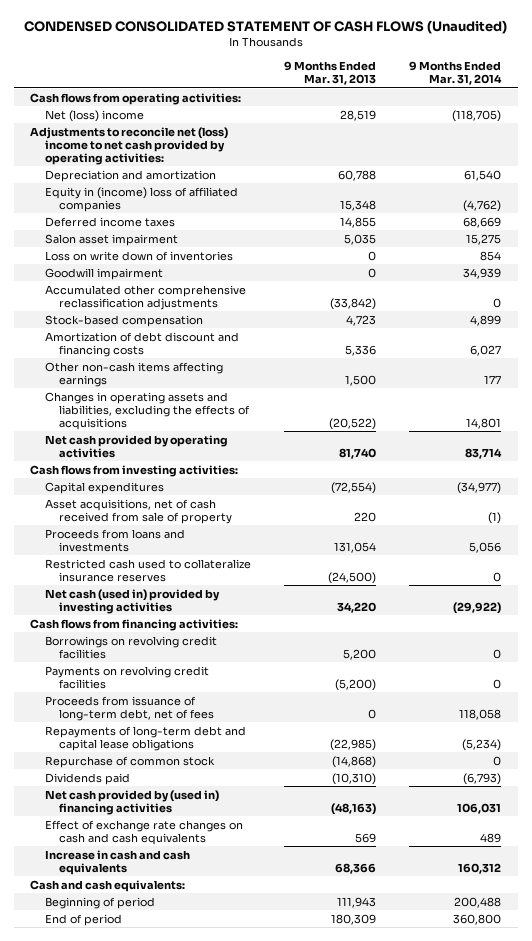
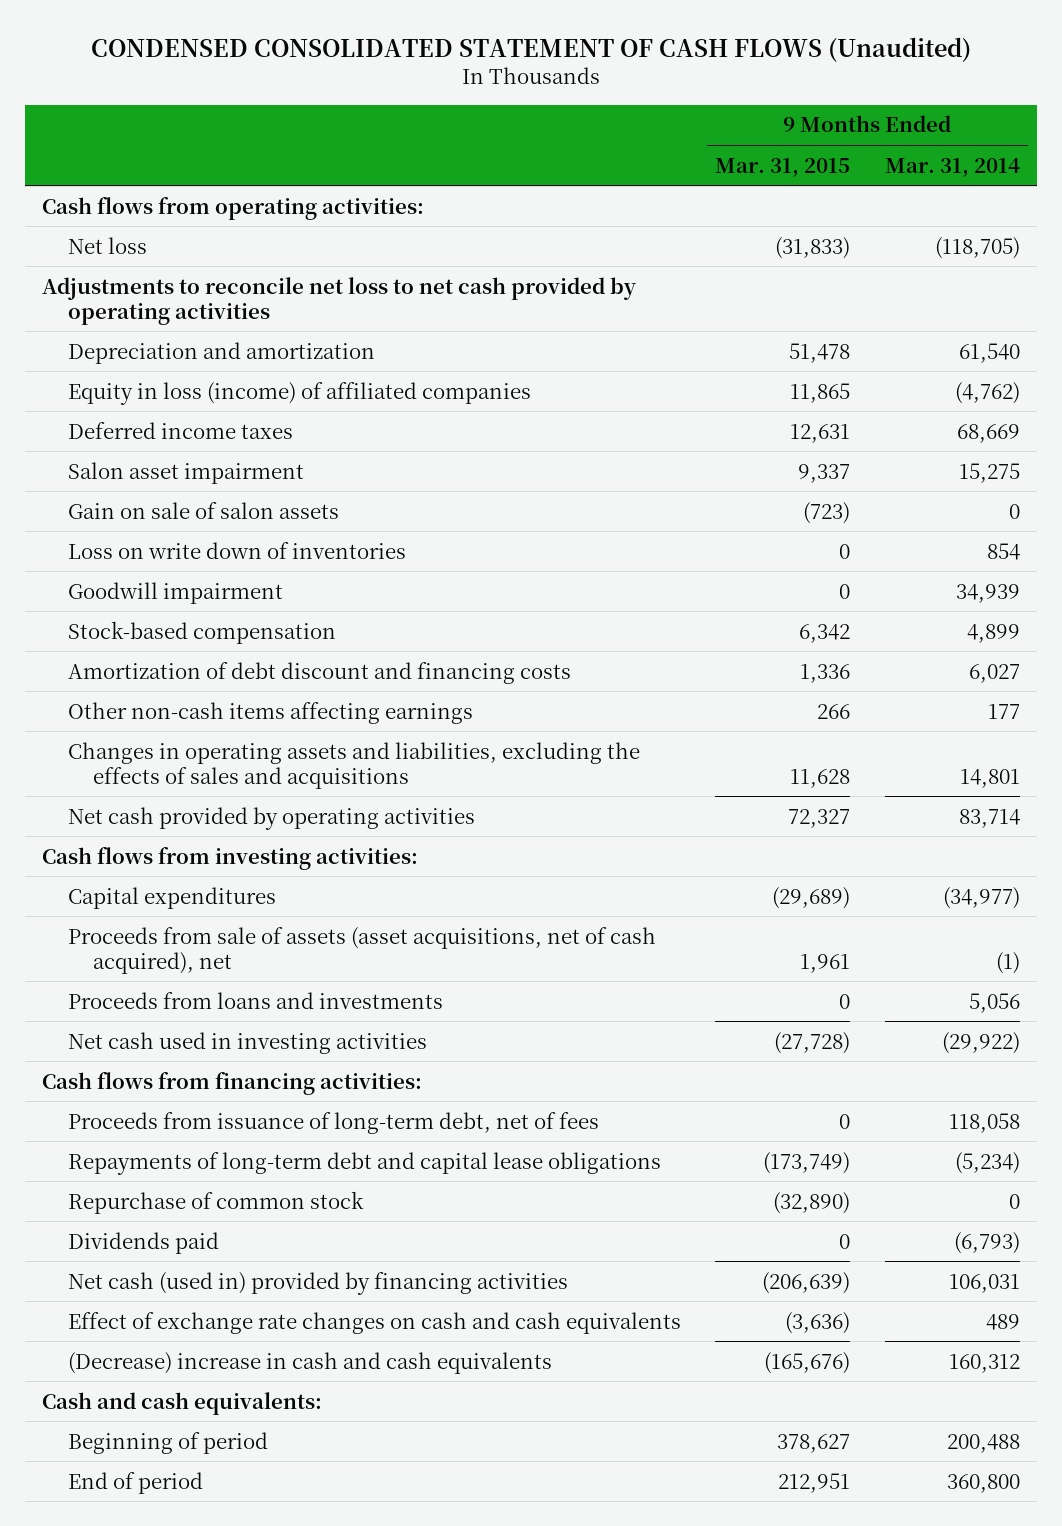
[284,60,377,86] 9 Months Ended Mar. 31, 2013 -> none
none -> [715,157,851,177] Mar. 31, 2015
[44,109,144,122] Net (loss) income -> [67,236,147,254] Net loss
[30,126,229,165] Adjustments to reconcile net (loss) income to net cash provided by operating activities: -> [42,276,637,325] Adjustments to reconcile net loss to net cash provided by operating activities
[44,186,238,212] Equity in (income) loss of affiliated companies -> [67,381,531,405] Equity in loss (income) of affiliated companies
none -> [67,501,339,519] Gain on sale of salon assets
[44,284,246,310] Accumulated other comprehensive reclassification adjustments -> none
[44,391,250,430] Changes in operating assets and liabilities, excluding the effects of acquisitions -> [67,741,640,789] Changes in operating assets and liabilities, excluding the effects of sales and acquisitions
[44,498,232,524] Asset acquisitions, net of cash received from sale of property -> [67,926,656,974] Proceeds from sale of assets (asset acquisitions, net of cash acquired), net
[44,558,251,582] Restricted cash used to collateralize insurance reserves -> none
[44,588,220,614] Net cash (used in) provided by investing activities -> [67,1031,427,1054] Net cash used in investing activities
[44,635,217,659] Borrowings on revolving credit facilities -> none
[44,665,209,689] Payments on revolving credit facilities -> none
[44,789,219,815] Net cash provided by (used in) financing activities -> [67,1271,568,1295] Net cash (used in) provided by financing activities
[44,849,190,875] Increase in cash and cash equivalents -> [67,1351,552,1374] (Decrease) increase in cash and cash equivalents

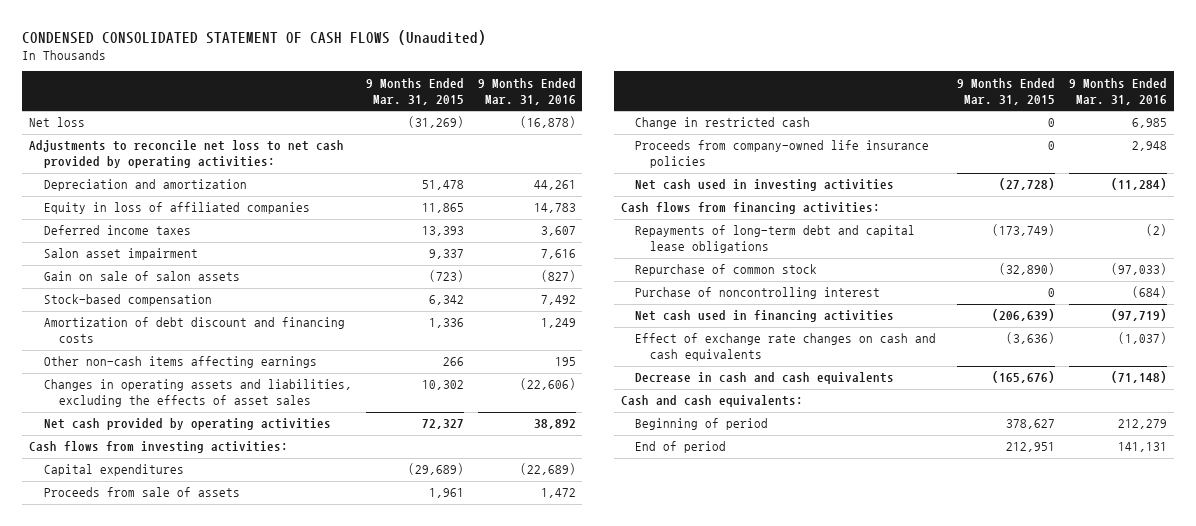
[884,157,1020,177] Mar. 31, 2014 -> none
none -> [477,77,576,105] 9 Months Ended Mar. 31, 2016
[42,196,425,220] Cash flows from operating activities: -> none
[775,236,851,259] (31,833) -> [407,116,464,129] (31,269)
[42,276,637,325] Adjustments to reconcile net loss to net cash provided by operating activities -> [29,140,345,169] Adjustments to reconcile net loss to net cash provided by operating activities:
[67,381,531,405] Equity in loss (income) of affiliated companies -> [43,202,310,215] Equity in loss of affiliated companies
[790,423,851,443] 12,631 -> [421,226,464,237] 13,393
[67,541,406,559] Loss on write down of inventories -> none
[67,581,283,604] Goodwill impairment -> none
[67,741,640,789] Changes in operating assets and liabilities, excluding the effects of sales and acquisitions -> [43,379,352,408] Changes in operating assets and liabilities, excluding the effects of asset sales
[790,768,851,788] 11,628 -> [421,380,464,391] 10,302
[67,991,443,1009] Proceeds from loans and investments -> none
[67,926,656,974] Proceeds from sale of assets (asset acquisitions, net of cash acquired), net -> [43,487,240,498] Proceeds from sale of assets
none -> [635,117,811,130] Change in restricted cash
none -> [635,140,930,169] Proceeds from company-owned life insurance policies
[67,1111,599,1134] Proceeds from issuance of long-term debt, net of fees -> none
[67,1231,219,1254] Dividends paid -> none
none -> [635,287,881,300] Purchase of noncontrolling interest
[67,1271,568,1295] Net cash (used in) provided by financing activities -> [635,310,895,323] Net cash used in financing activities
[67,1351,552,1374] (Decrease) increase in cash and cash equivalents -> [635,372,895,385] Decrease in cash and cash equivalents

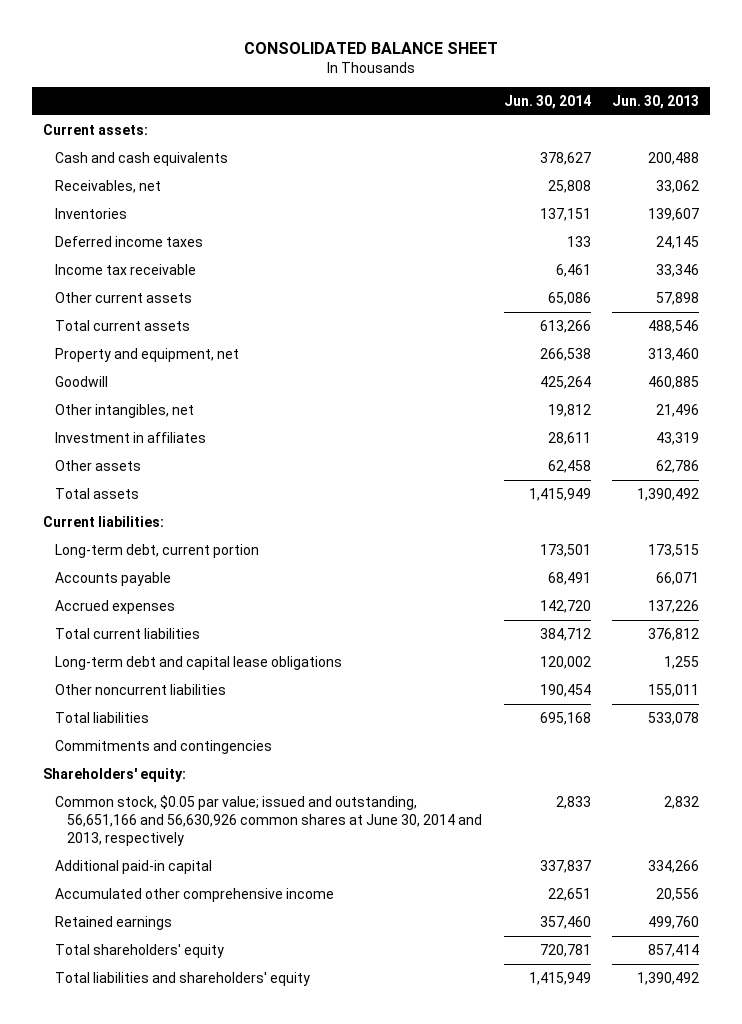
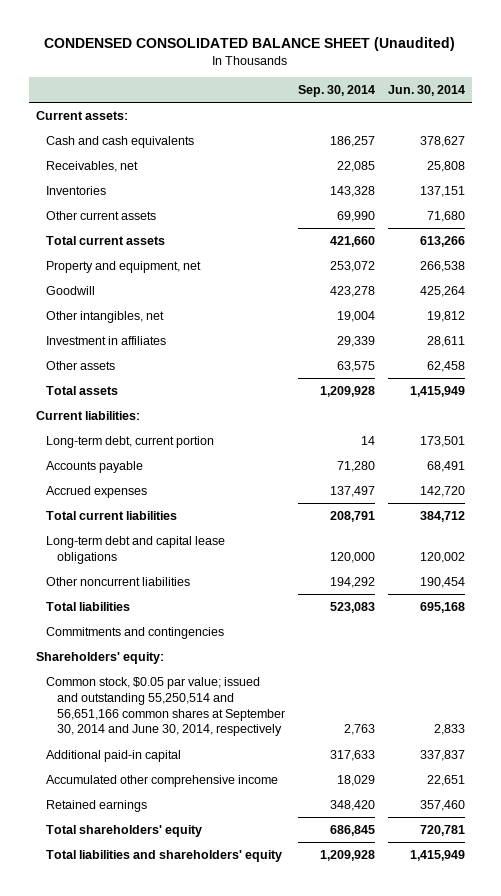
[244,41,499,54] CONSOLIDATED BALANCE SHEET -> [44,37,456,52] CONDENSED CONSOLIDATED BALANCE SHEET (Unaudited)
[612,94,700,109] Jun. 30, 2013 -> none
none -> [297,84,375,97] Sep. 30, 2014
[54,235,203,247] Deferred income taxes -> none
[54,263,196,275] Income tax receivable -> none
[547,291,591,305] 65,086 -> [427,210,466,222] 71,680
[54,794,482,847] Common stock, $0.05 par value; issued and outstanding, 56,651,166 and 56,630,926 common shares at June 30, 2014 and 2013, respectively -> [46,676,285,737] Common stock, $0.05 par value; issued and outstanding 55,250,514 and 56,651,166 common shares at September 30, 2014 and June 30, 2014, respectively

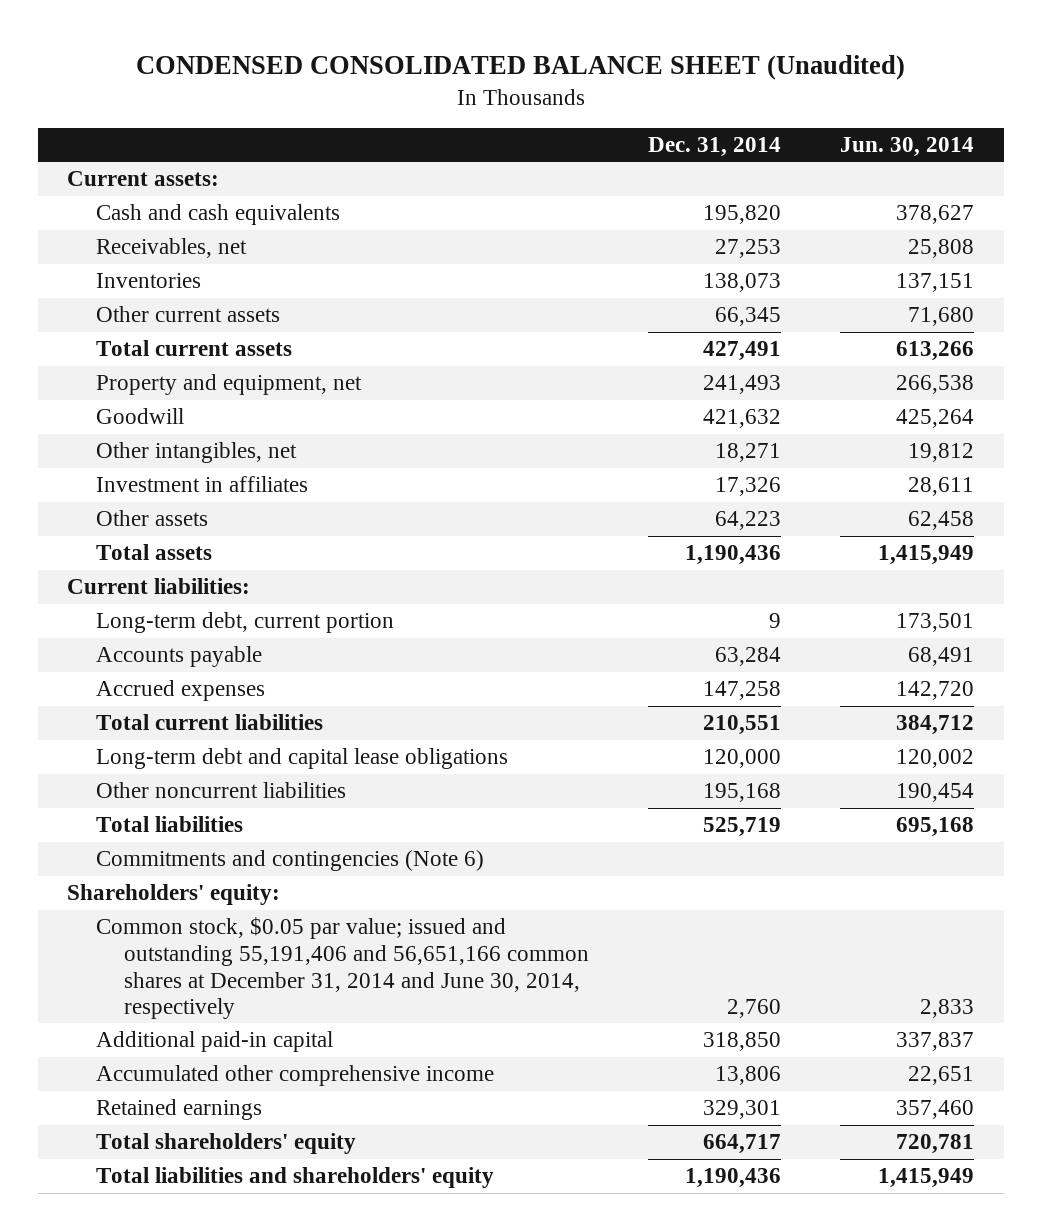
[297,84,375,97] Sep. 30, 2014 -> none
none -> [648,137,782,158] Dec. 31, 2014
[46,626,225,639] Commitments and contingencies -> [95,850,484,872] Commitments and contingencies (Note 6)
[46,676,285,737] Common stock, $0.05 par value; issued and outstanding 55,250,514 and 56,651,166 common shares at September 30, 2014 and June 30, 2014, respectively -> [95,917,590,1020] Common stock, $0.05 par value; issued and outstanding 55,191,406 and 56,651,166 common shares at December 31, 2014 and June 30, 2014, respectively

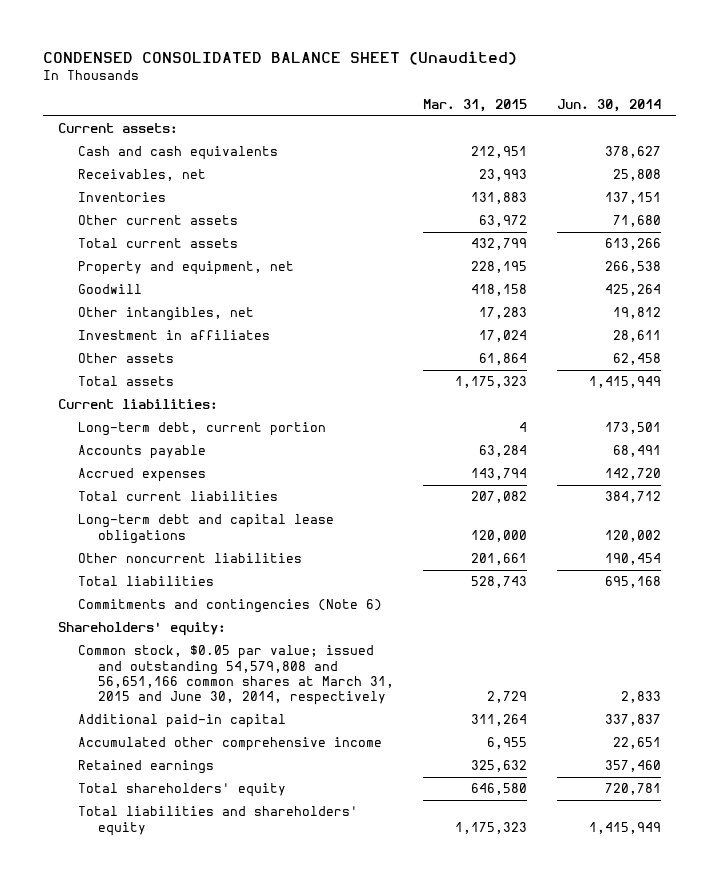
[648,137,782,158] Dec. 31, 2014 -> none
none -> [423,98,528,112] Mar. 31, 2015
[95,917,590,1020] Common stock, $0.05 par value; issued and outstanding 55,191,406 and 56,651,166 common shares at December 31, 2014 and June 30, 2014, respectively -> [77,645,394,706] Common stock, $0.05 par value; issued and outstanding 54,579,808 and 56,651,166 common shares at March 31, 2015 and June 30, 2014, respectively

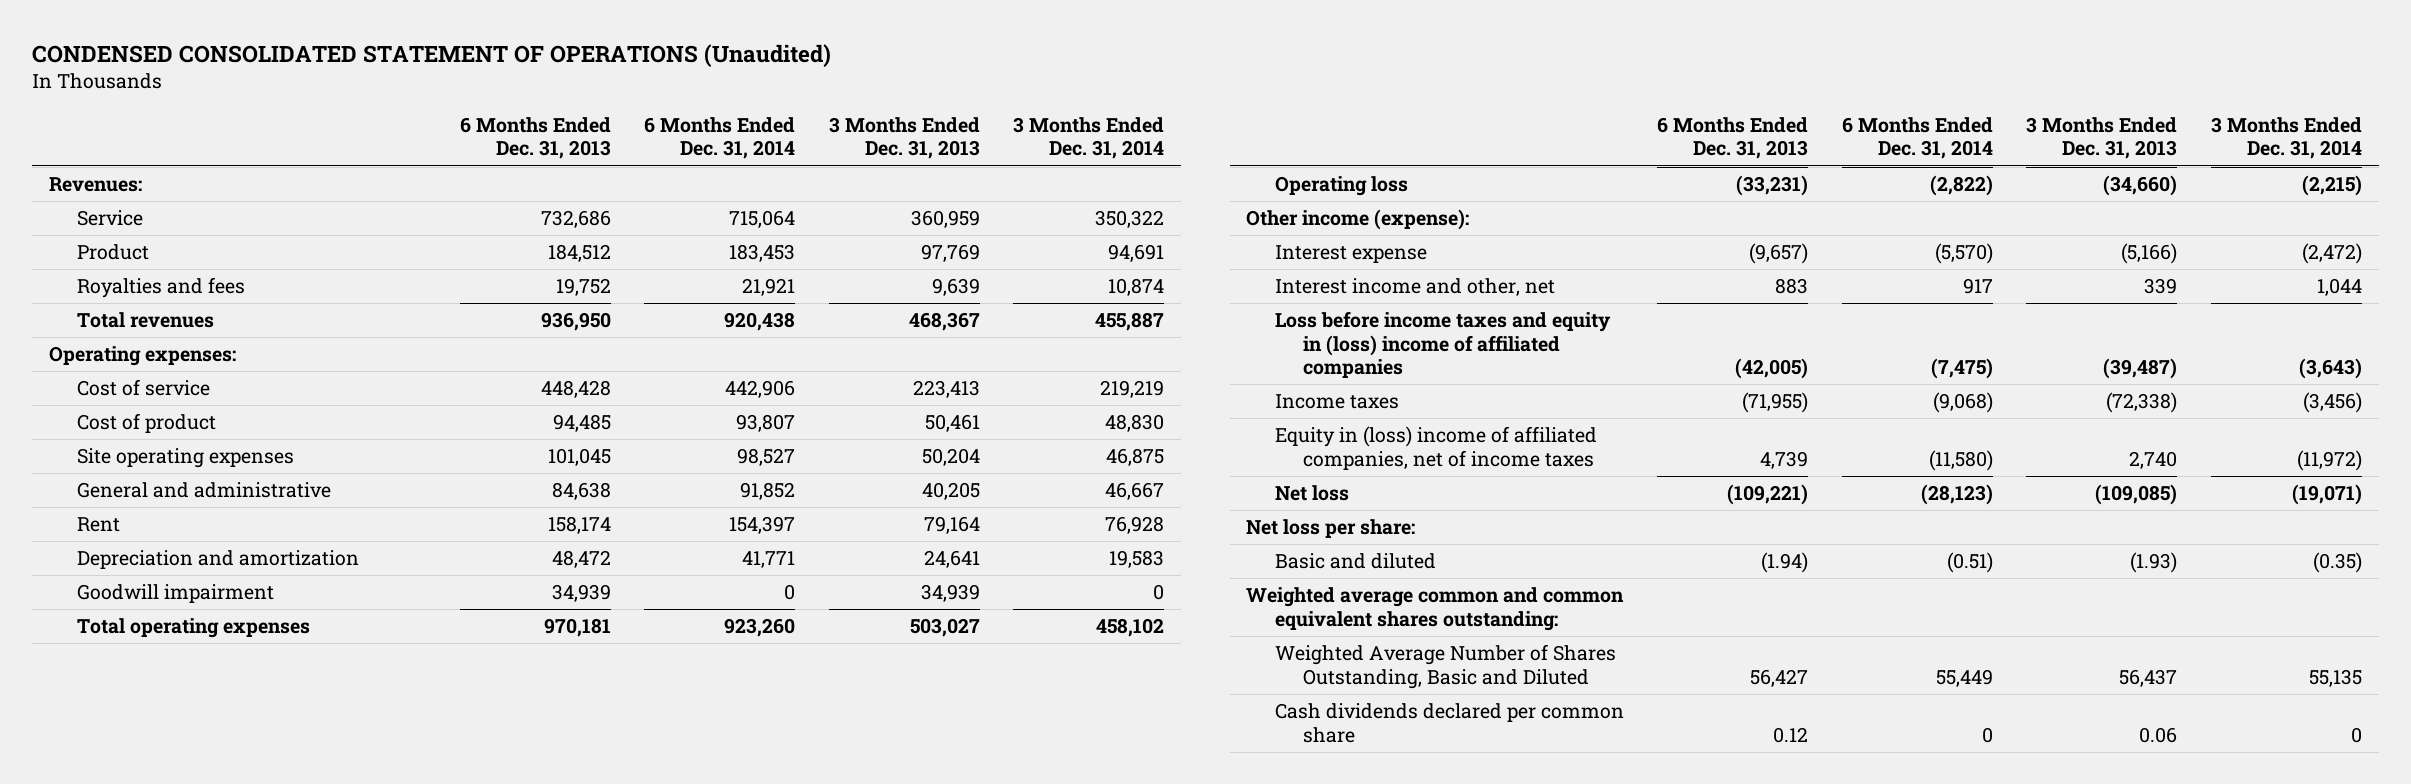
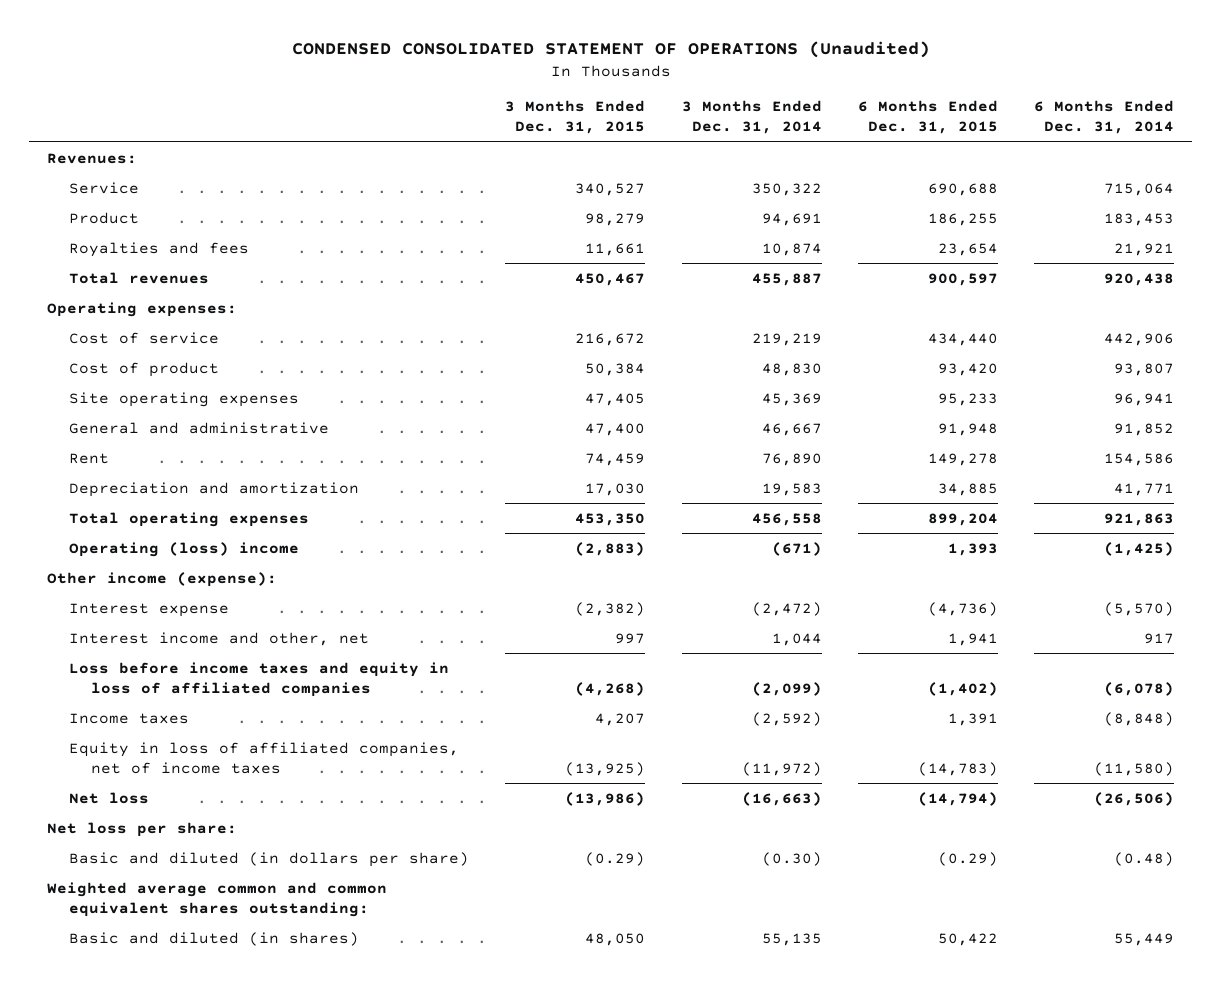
[459,117,611,160] 6 Months Ended Dec. 31, 2013 -> none
[828,117,980,160] 3 Months Ended Dec. 31, 2013 -> none
none -> [505,100,646,135] 3 Months Ended Dec. 31, 2015
none -> [857,100,998,135] 6 Months Ended Dec. 31, 2015
[737,448,796,467] 98,527 -> [1113,392,1174,406] 96,941
[1106,448,1165,467] 46,875 -> [761,392,822,406] 45,369
[729,516,796,535] 154,397 -> [1103,452,1174,466] 154,586
[1105,516,1165,535] 76,928 -> [761,452,822,466] 76,890
[77,584,275,604] Goodwill impairment -> none
[724,618,796,638] 923,260 -> [1103,512,1174,526] 921,863
[1096,618,1165,638] 458,102 -> [751,512,822,526] 456,558
[1274,176,1408,197] Operating loss -> [69,541,300,557] Operating (loss) income
[1929,175,1993,197] (2,822) -> [1103,541,1174,556] (1,425)
[2301,175,2362,197] (2,215) -> [771,541,822,556] (671)
[1274,311,1611,378] Loss before income taxes and equity in (loss) income of affiliated companies -> [69,661,450,698] Loss before income taxes and equity in loss of affiliated companies
[1930,357,1993,379] (7,475) -> [1103,682,1174,697] (6,078)
[2298,357,2362,379] (3,643) -> [751,682,822,697] (2,099)
[1932,392,1993,414] (9,068) -> [1103,711,1174,726] (8,848)
[2302,392,2362,414] (3,456) -> [751,711,822,726] (2,592)
[1274,426,1597,470] Equity in (loss) income of affiliated companies, net of income taxes -> [69,741,460,775] Equity in loss of affiliated companies, net of income taxes
[1920,484,1993,506] (28,123) -> [1093,791,1174,806] (26,506)
[2291,484,2362,506] (19,071) -> [741,791,822,806] (16,663)
[1274,553,1436,570] Basic and diluted -> [69,851,470,867] Basic and diluted (in dollars per share)
[1946,552,1993,574] (0.51) -> [1113,851,1174,866] (0.48)
[2312,552,2362,574] (0.35) -> [761,851,822,866] (0.30)
[1274,703,1624,743] Cash dividends declared per common share -> none
[1274,644,1616,689] Weighted Average Number of Shares Outstanding, Basic and Diluted -> [69,931,360,946] Basic and diluted (in shares)

